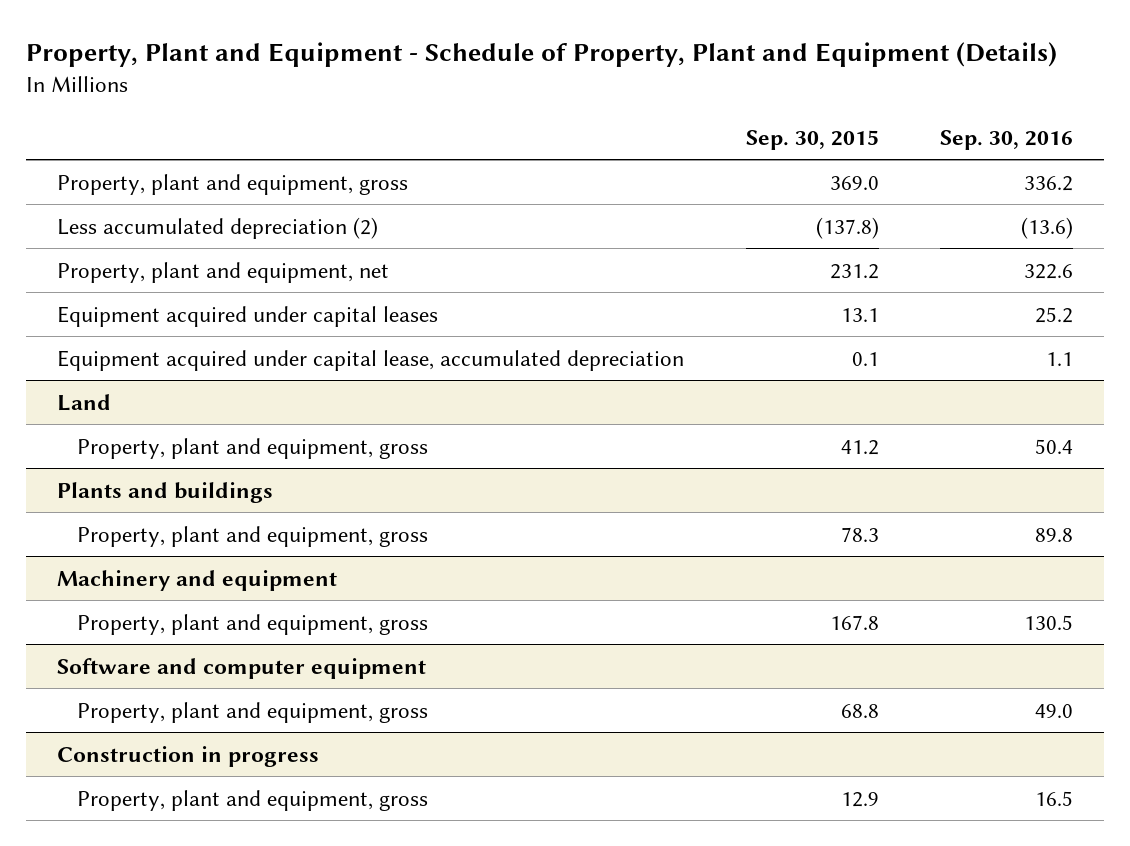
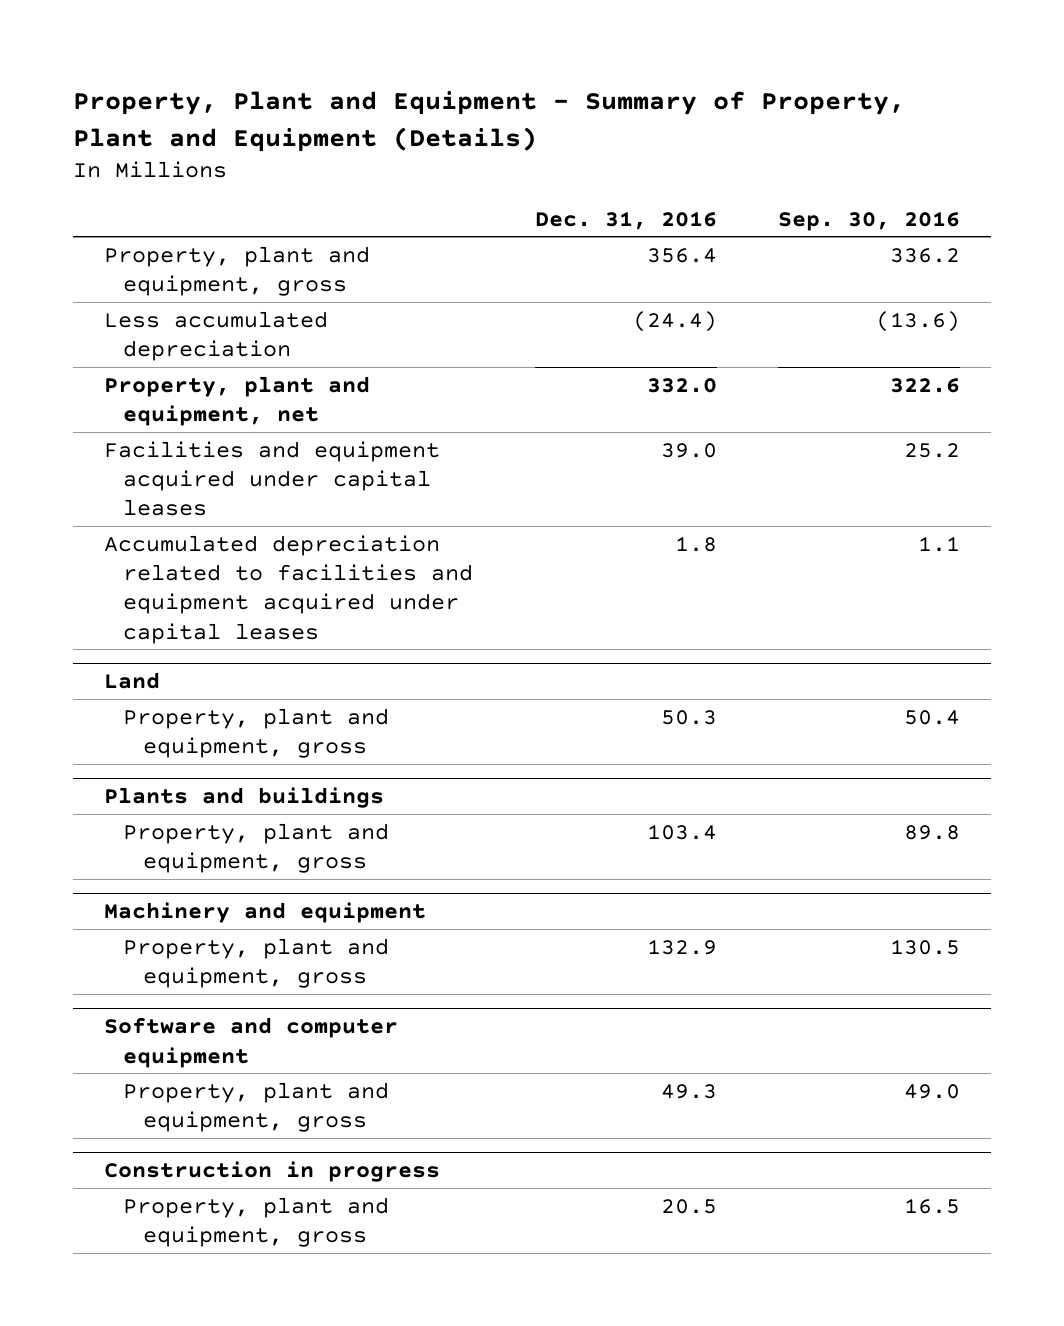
[25,42,1057,68] Property, Plant and Equipment - Schedule of Property, Plant and Equipment (Details) -> [72,91,905,152] Property, Plant and Equipment - Summary of Property, Plant and Equipment (Details)
[745,129,879,150] Sep. 30, 2015 -> none
none -> [534,210,717,230] Dec. 31, 2016
[56,216,378,239] Less accumulated depreciation (2) -> [103,310,328,361] Less accumulated depreciation
[56,305,438,327] Equipment acquired under capital leases -> [103,440,440,517] Facilities and equipment acquired under capital leases
[56,349,684,371] Equipment acquired under capital lease, accumulated depreciation -> [103,534,474,644] Accumulated depreciation related to facilities and equipment acquired under capital leases

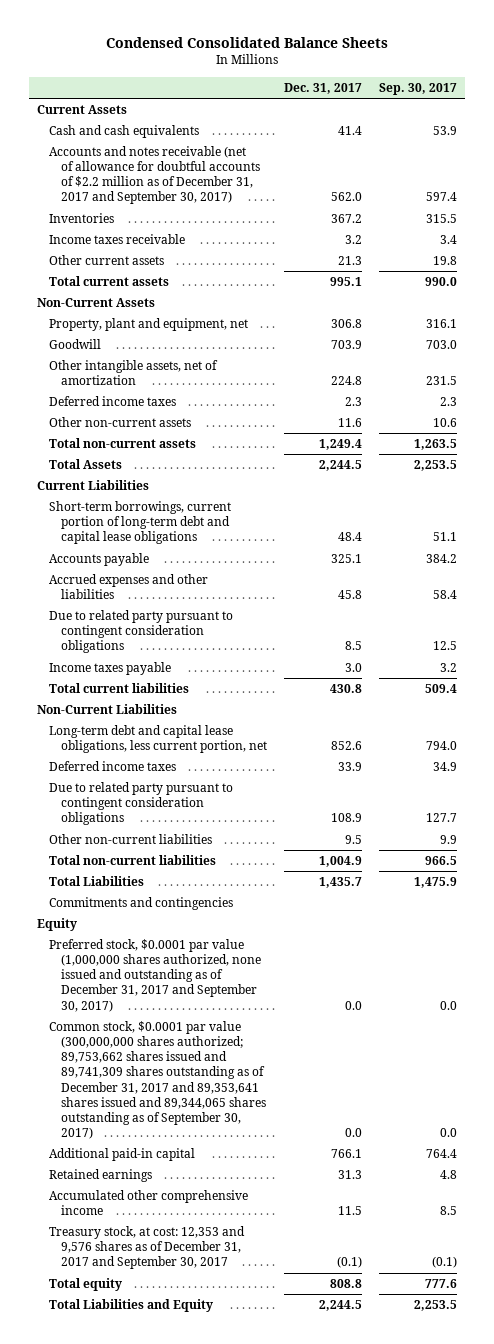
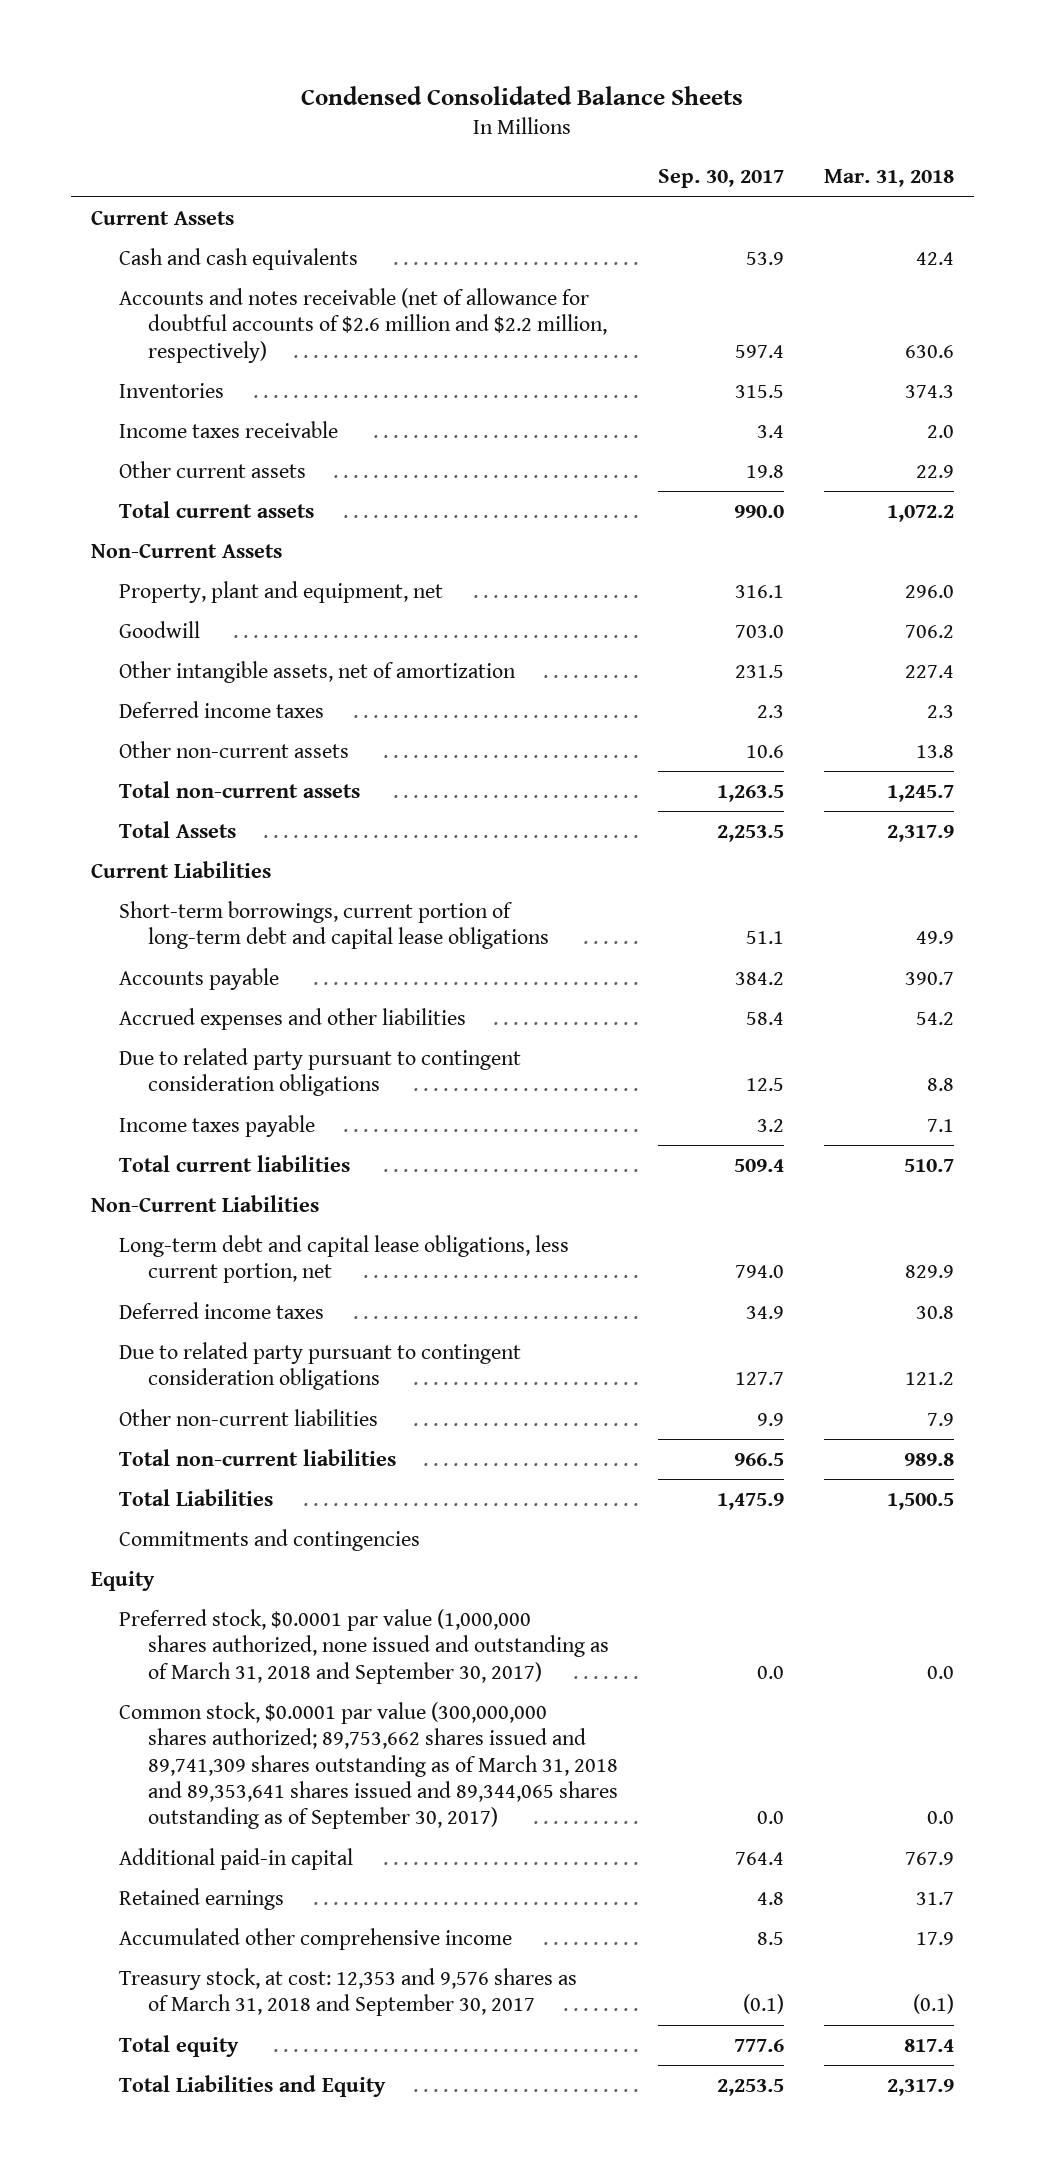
[283,82,362,94] Dec. 31, 2017 -> none
none -> [823,169,954,188] Mar. 31, 2018
[49,146,261,205] Accounts and notes receivable (net of allowance for doubtful accounts of $2.2 million as of December 31, 2017 and September 30, 2017) -> [119,288,607,363] Accounts and notes receivable (net of allowance for doubtful accounts of $2.6 million and $2.2 million, respectively)
[49,939,262,1012] Preferred stock, $0.0001 par value (1,000,000 shares authorized, none issued and outstanding as of December 31, 2017 and September 30, 2017) -> [119,1609,609,1684] Preferred stock, $0.0001 par value (1,000,000 shares authorized, none issued and outstanding as of March 31, 2018 and September 30, 2017)
[49,1021,267,1140] Common stock, $0.0001 par value (300,000,000 shares authorized; 89,753,662 shares issued and 89,741,309 shares outstanding as of December 31, 2017 and 89,353,641 shares issued and 89,344,065 shares outstanding as of September 30, 2017) -> [119,1702,618,1830] Common stock, $0.0001 par value (300,000,000 shares authorized; 89,753,662 shares issued and 89,741,309 shares outstanding as of March 31, 2018 and 89,353,641 shares issued and 89,344,065 shares outstanding as of September 30, 2017)
[49,1226,246,1270] Treasury stock, at cost: 12,353 and 9,576 shares as of December 31, 2017 and September 30, 2017 -> [119,1968,578,2017] Treasury stock, at cost: 12,353 and 9,576 shares as of March 31, 2018 and September 30, 2017

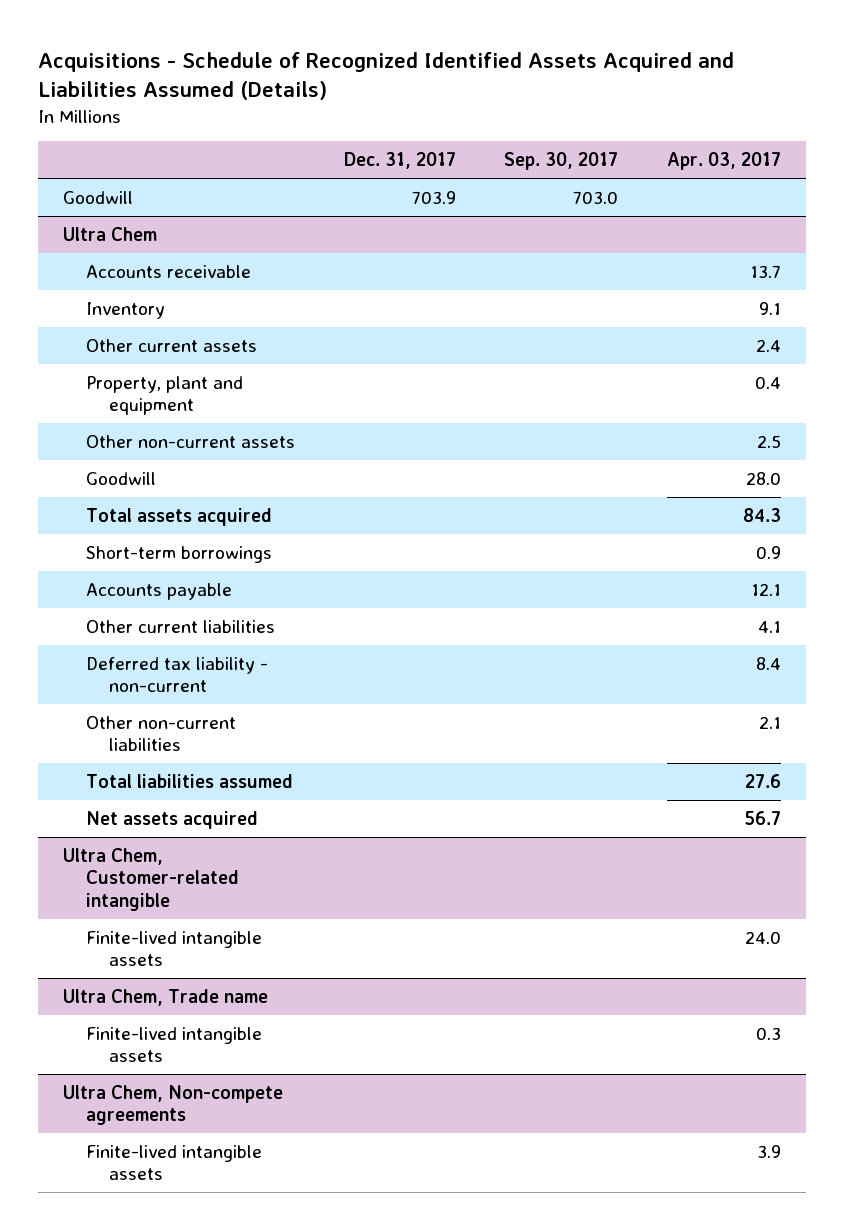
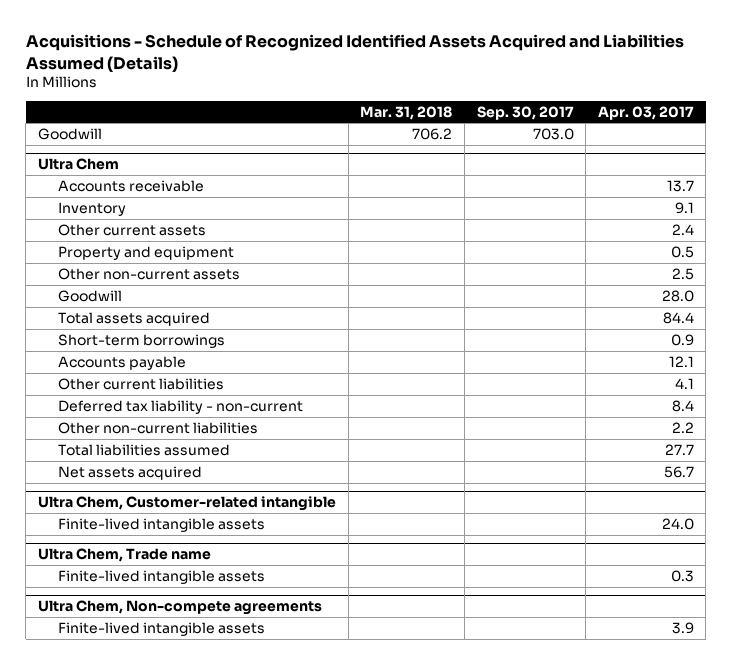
[343,152,456,170] Dec. 31, 2017 -> none
none -> [360,105,453,120] Mar. 31, 2018
[85,375,243,416] Property, plant and equipment -> [57,245,234,260] Property and equipment
[755,375,782,389] 0.4 -> [670,245,694,258] 0.5
[743,507,782,522] 84.3 -> [662,311,694,324] 84.4
[759,715,782,729] 2.1 -> [671,421,694,433] 2.2
[745,773,782,788] 27.6 -> [664,443,694,455] 27.7

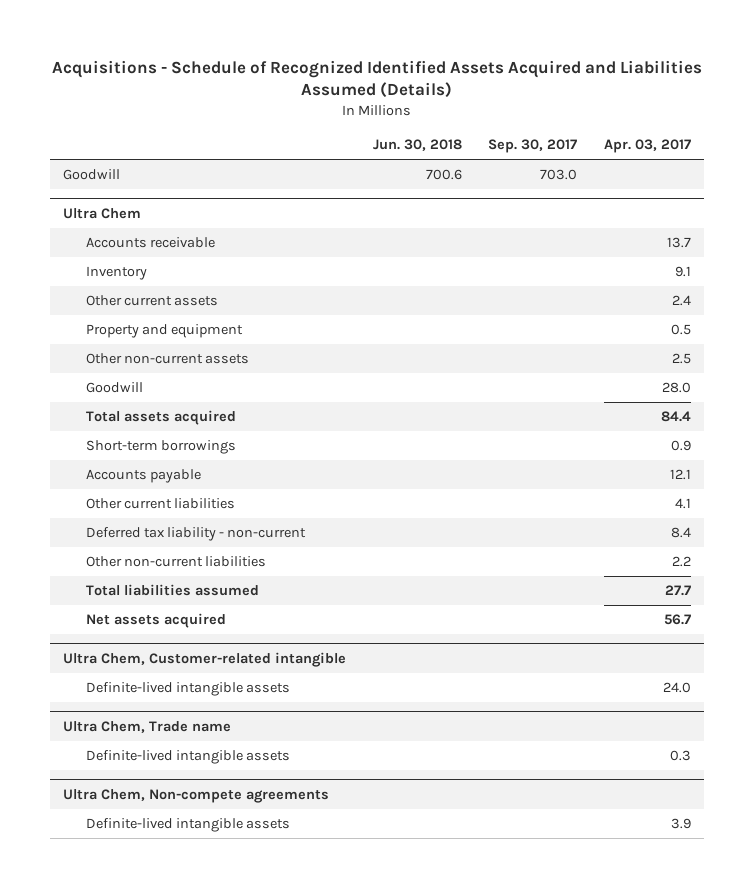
[360,105,453,120] Mar. 31, 2018 -> none
none -> [372,139,462,152] Jun. 30, 2018
[57,517,265,532] Finite-lived intangible assets -> [85,682,290,697] Definite-lived intangible assets
[57,569,265,584] Finite-lived intangible assets -> [85,750,290,765] Definite-lived intangible assets
[57,621,265,636] Finite-lived intangible assets -> [85,818,290,833] Definite-lived intangible assets

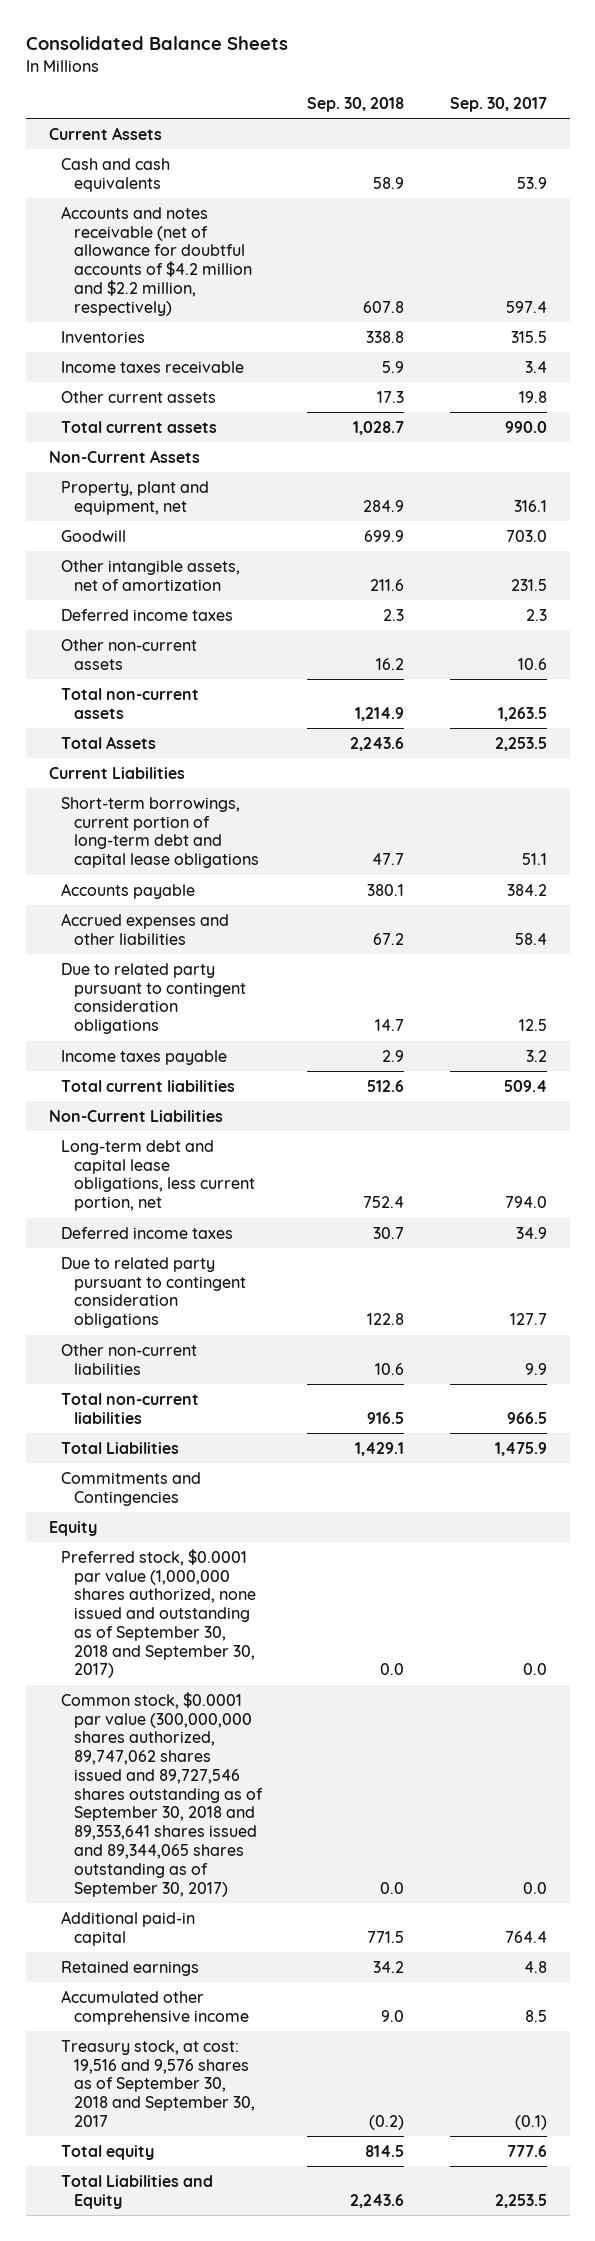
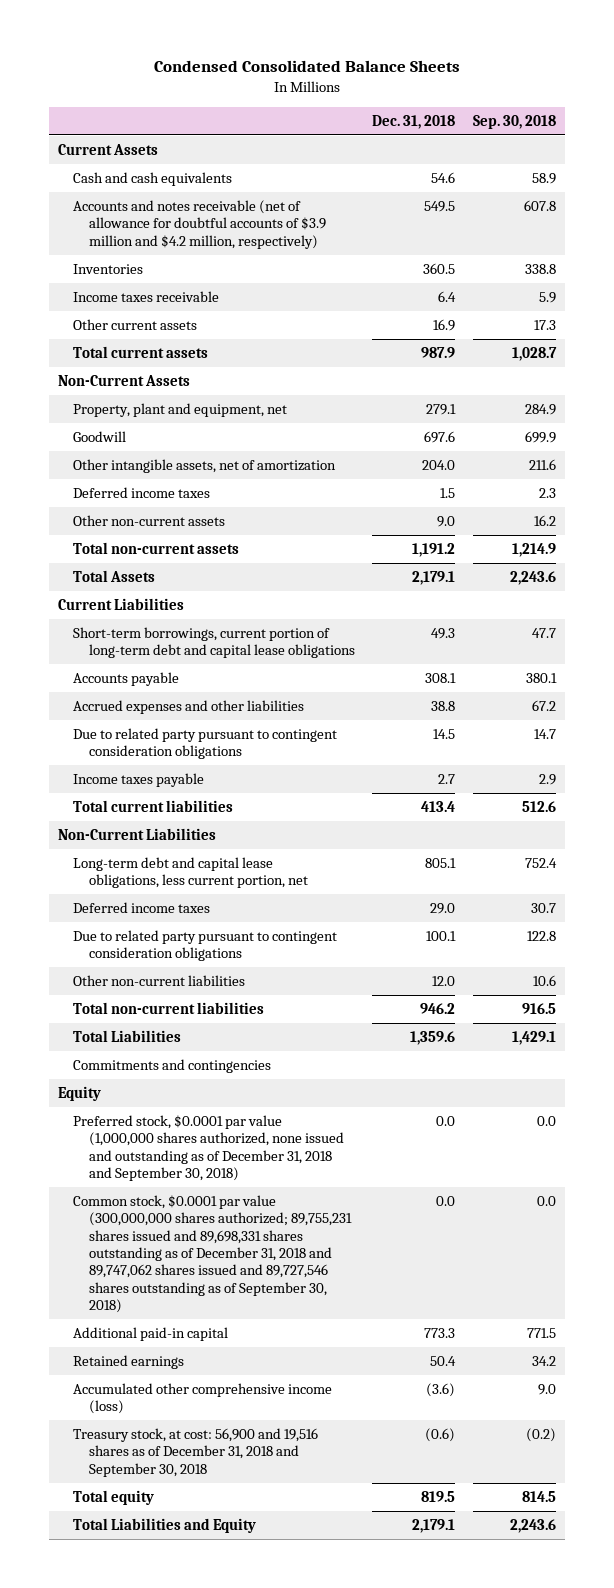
[25,36,288,51] Consolidated Balance Sheets -> [154,60,461,73] Condensed Consolidated Balance Sheets
[449,96,547,112] Sep. 30, 2017 -> none
none -> [372,114,456,129] Dec. 31, 2018
[61,205,252,316] Accounts and notes receivable (net of allowance for doubtful accounts of $4.2 million and $2.2 million, respectively) -> [73,199,326,249] Accounts and notes receivable (net of allowance for doubtful accounts of $3.9 million and $4.2 million, respectively)
[61,1471,202,1506] Commitments and Contingencies -> [73,1058,272,1073] Commitments and contingencies
[61,1548,256,1679] Preferred stock, $0.0001 par value (1,000,000 shares authorized, none issued and outstanding as of September 30, 2018 and September 30, 2017) -> [73,1114,344,1181] Preferred stock, $0.0001 par value (1,000,000 shares authorized, none issued and outstanding as of December 31, 2018 and September 30, 2018)
[61,1691,263,1897] Common stock, $0.0001 par value (300,000,000 shares authorized, 89,747,062 shares issued and 89,727,546 shares outstanding as of September 30, 2018 and 89,353,641 shares issued and 89,344,065 shares outstanding as of September 30, 2017) -> [73,1194,352,1313] Common stock, $0.0001 par value (300,000,000 shares authorized; 89,755,231 shares issued and 89,698,331 shares outstanding as of December 31, 2018 and 89,747,062 shares issued and 89,727,546 shares outstanding as of September 30, 2018)
[61,1989,249,2025] Accumulated other comprehensive income -> [73,1382,333,1415] Accumulated other comprehensive income (loss)
[61,2039,255,2127] Treasury stock, at cost: 19,516 and 9,576 shares as of September 30, 2018 and September 30, 2017 -> [73,1427,319,1477] Treasury stock, at cost: 56,900 and 19,516 shares as of December 31, 2018 and September 30, 2018

